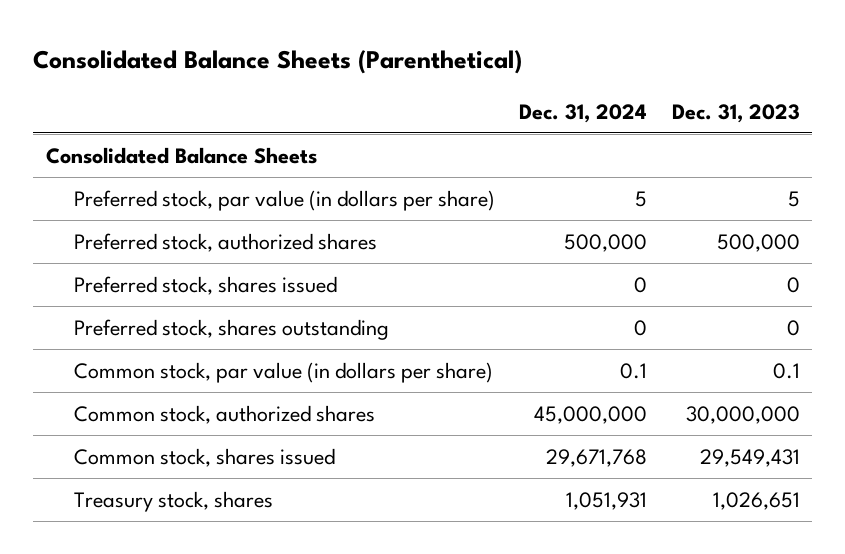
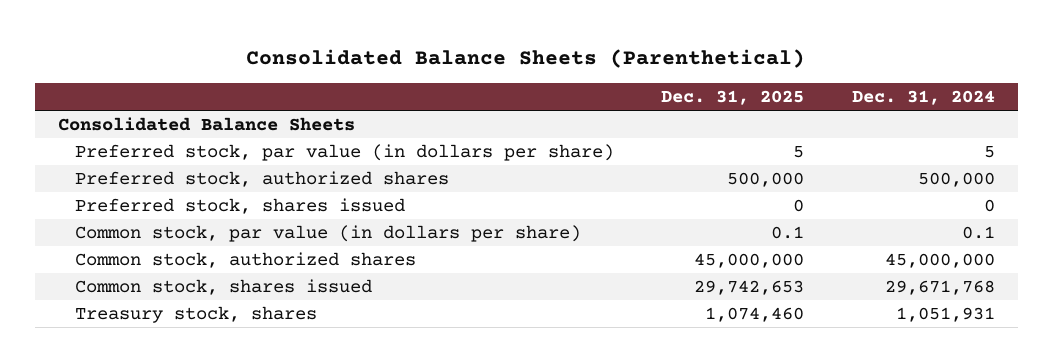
[671,103,800,123] Dec. 31, 2023 -> none
none -> [661,89,805,105] Dec. 31, 2025
[73,318,389,340] Preferred stock, shares outstanding -> none

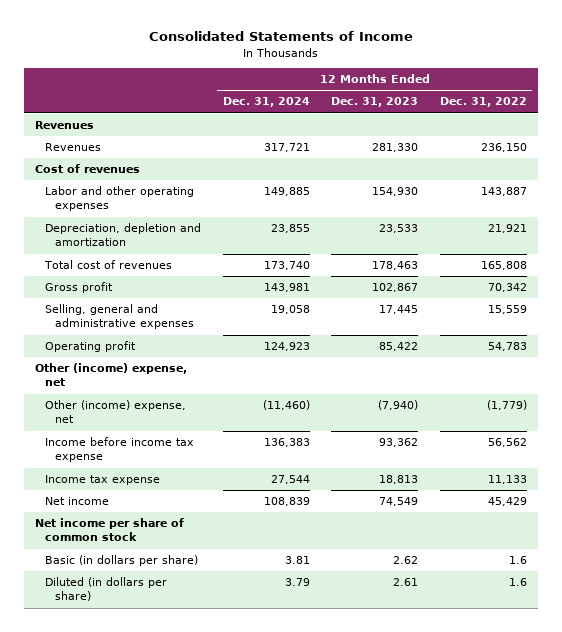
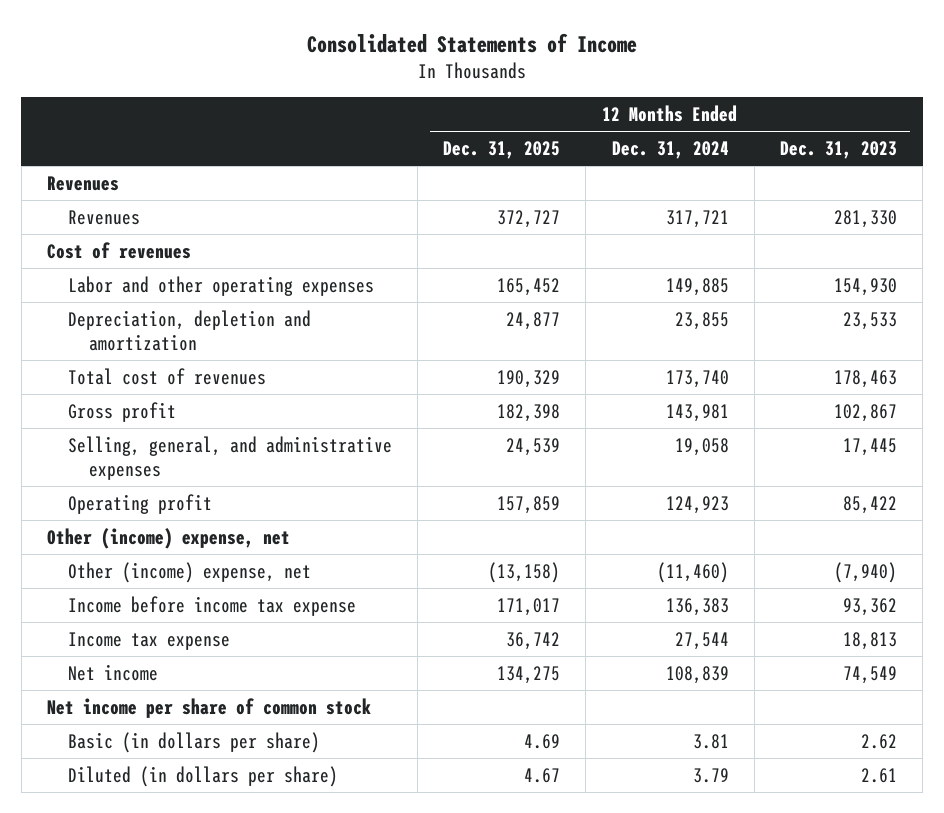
[439,97,527,108] Dec. 31, 2022 -> none
none -> [443,141,561,160] Dec. 31, 2025
[44,304,195,330] Selling, general and administrative expenses -> [67,435,392,480] Selling, general, and administrative expenses

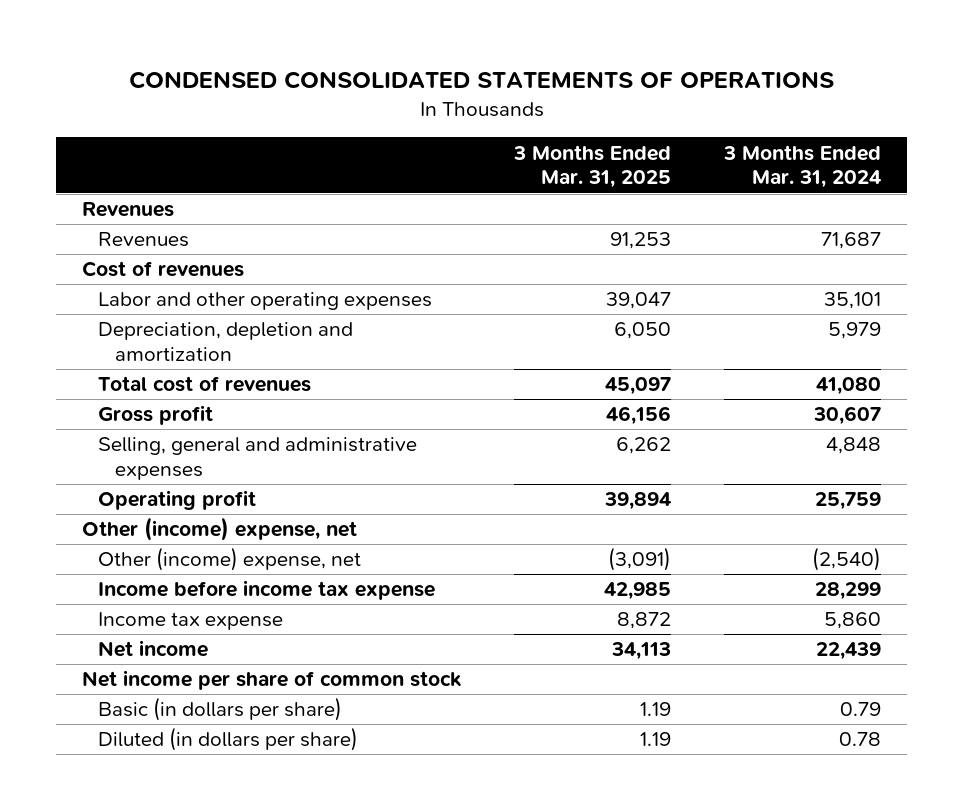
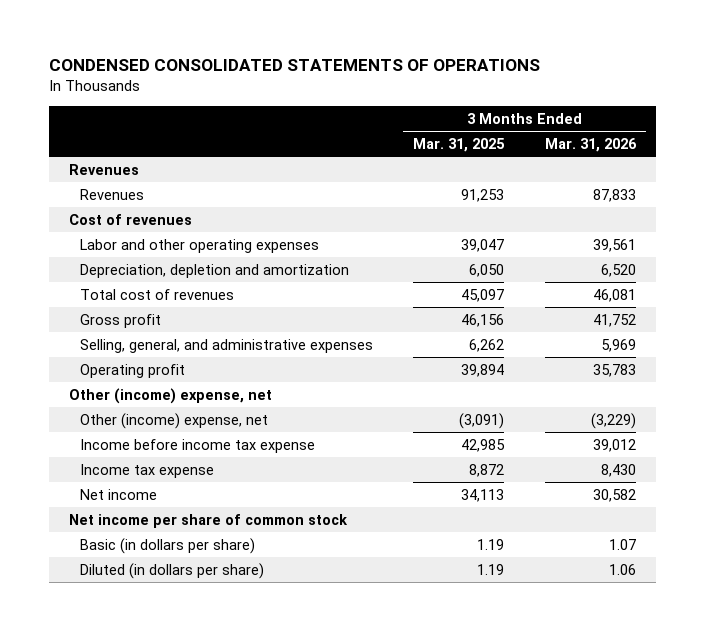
[723,144,882,189] 3 Months Ended Mar. 31, 2024 -> none
none -> [544,137,637,152] Mar. 31, 2026
[98,437,418,481] Selling, general and administrative expenses -> [80,338,374,353] Selling, general, and administrative expenses

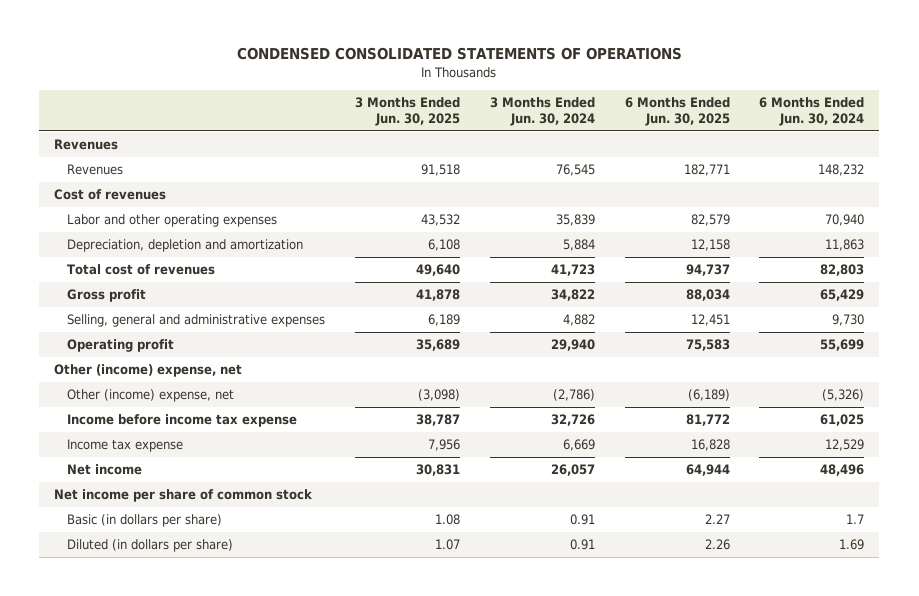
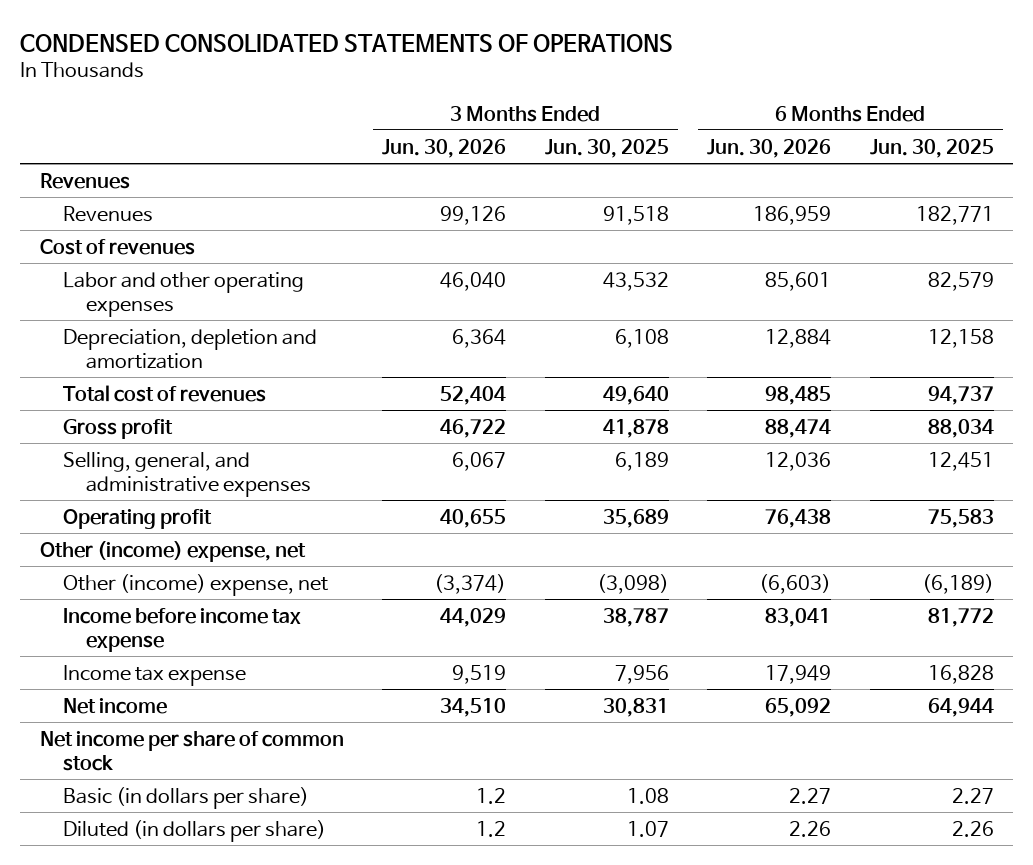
[489,96,595,126] 3 Months Ended Jun. 30, 2024 -> none
[759,96,865,126] 6 Months Ended Jun. 30, 2024 -> none
none -> [382,138,507,158] Jun. 30, 2026
none -> [707,138,832,158] Jun. 30, 2026
[67,314,326,328] Selling, general and administrative expenses -> [63,451,312,497] Selling, general, and administrative expenses

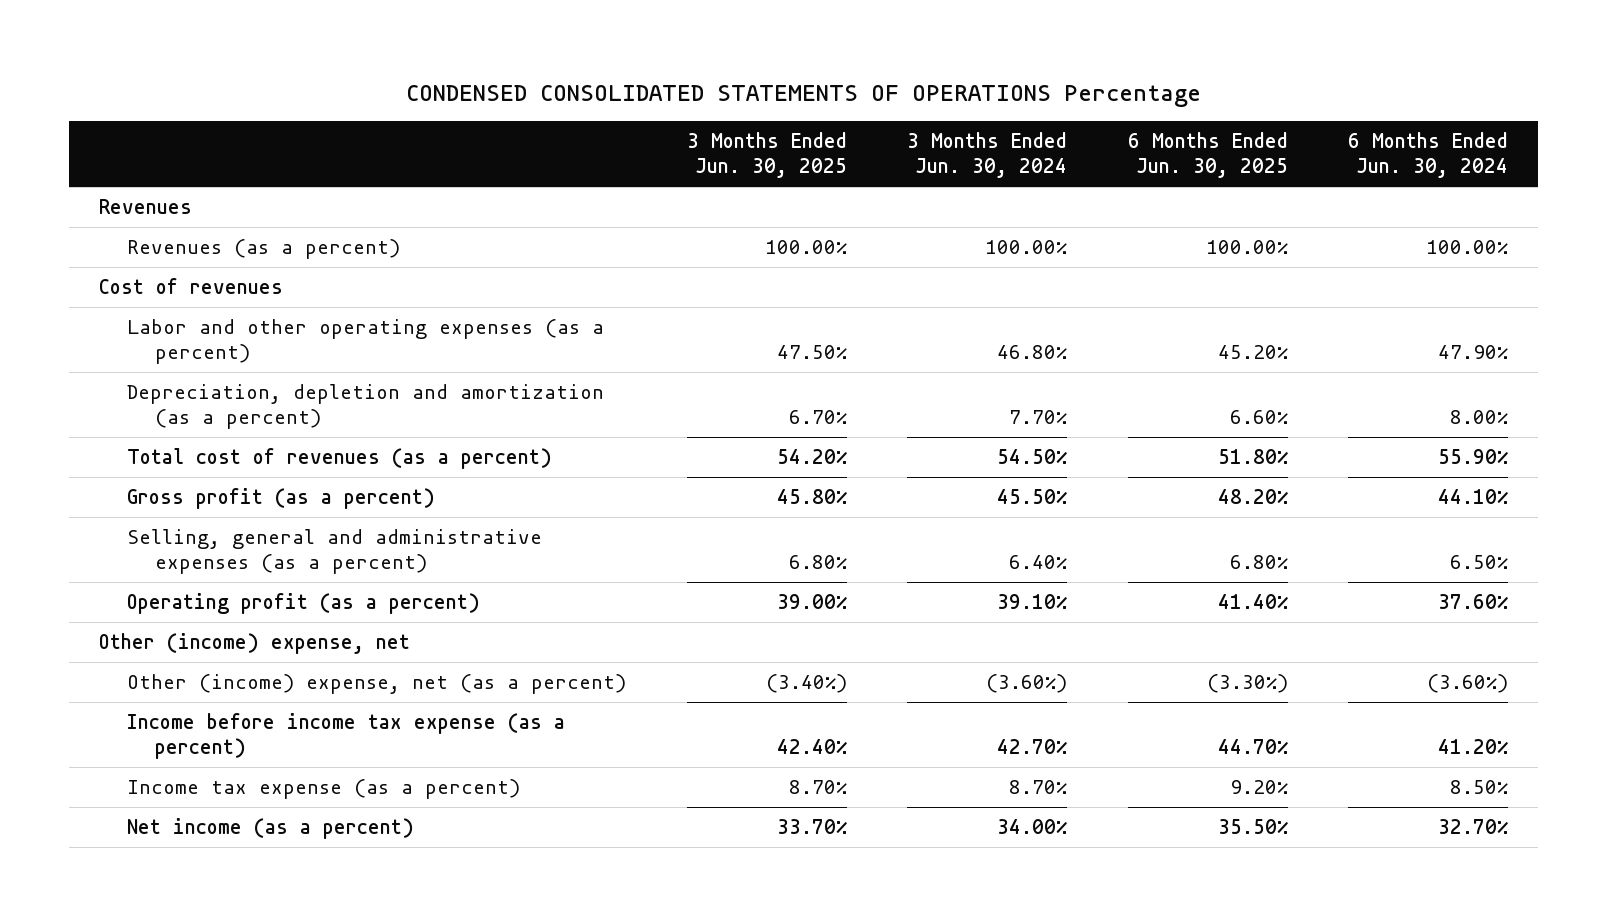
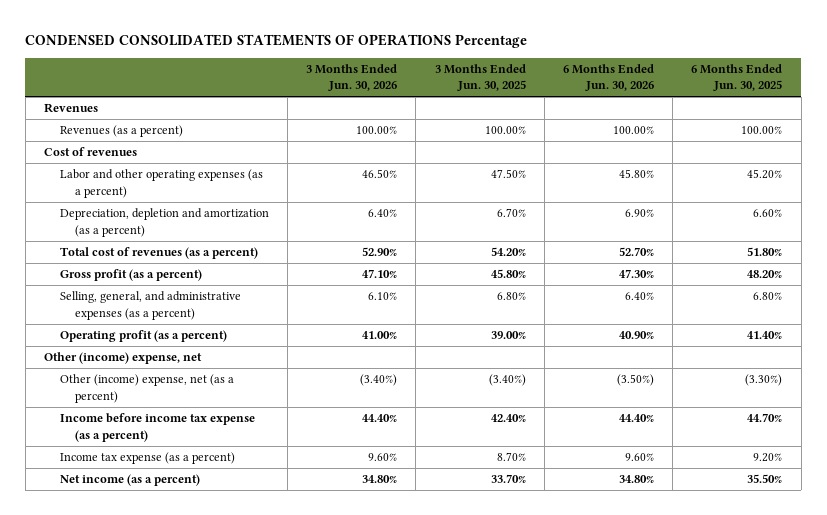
[907,132,1068,179] 3 Months Ended Jun. 30, 2024 -> none
[1348,132,1509,179] 6 Months Ended Jun. 30, 2024 -> none
none -> [306,63,398,92] 3 Months Ended Jun. 30, 2026
none -> [563,63,655,92] 6 Months Ended Jun. 30, 2026
[127,529,543,574] Selling, general and administrative expenses (as a percent) -> [59,291,241,320] Selling, general, and administrative expenses (as a percent)

